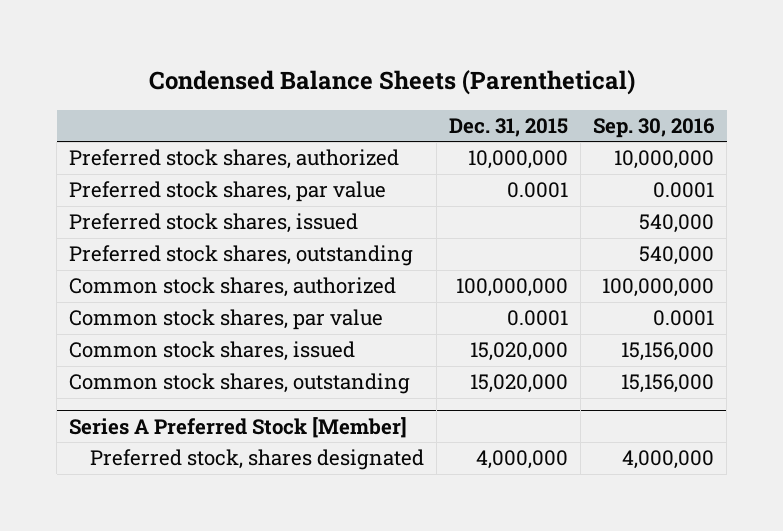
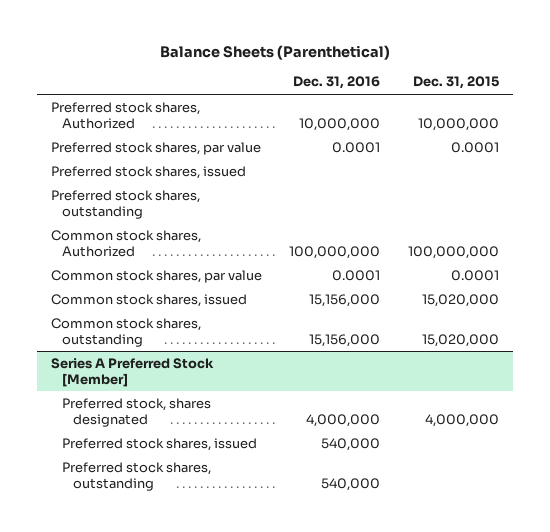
[148,69,635,95] Condensed Balance Sheets (Parenthetical) -> [159,44,390,60] Balance Sheets (Parenthetical)
[593,117,716,138] Sep. 30, 2016 -> none
none -> [293,76,381,90] Dec. 31, 2016
[69,149,400,170] Preferred stock shares, authorized -> [50,101,200,129] Preferred stock shares, Authorized
[69,277,397,298] Common stock shares, authorized -> [50,229,201,257] Common stock shares, Authorized
none -> [61,437,257,451] Preferred stock shares, issued
none -> [61,461,211,491] Preferred stock shares, outstanding

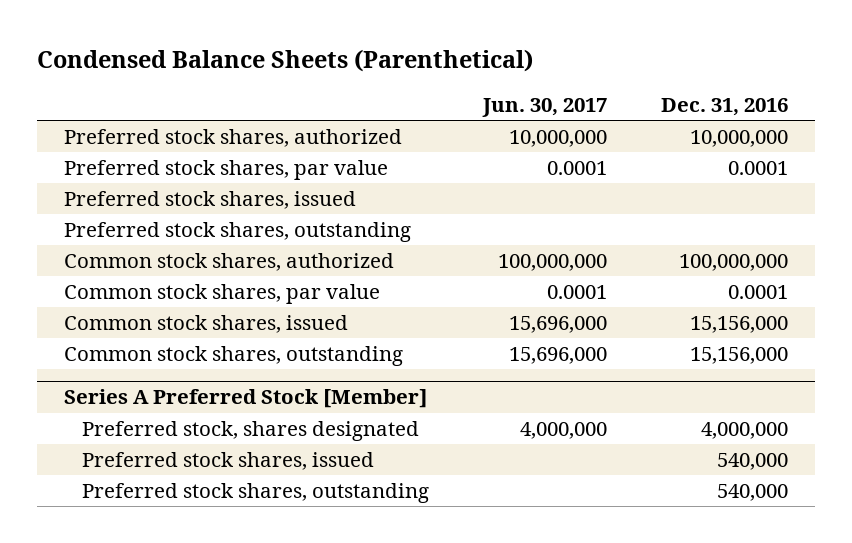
[159,44,390,60] Balance Sheets (Parenthetical) -> [36,49,533,73] Condensed Balance Sheets (Parenthetical)
[412,76,499,90] Dec. 31, 2015 -> none
none -> [482,97,608,117] Jun. 30, 2017
[50,101,200,129] Preferred stock shares, Authorized -> [63,128,402,147] Preferred stock shares, authorized
[50,229,201,257] Common stock shares, Authorized -> [63,252,394,271] Common stock shares, authorized

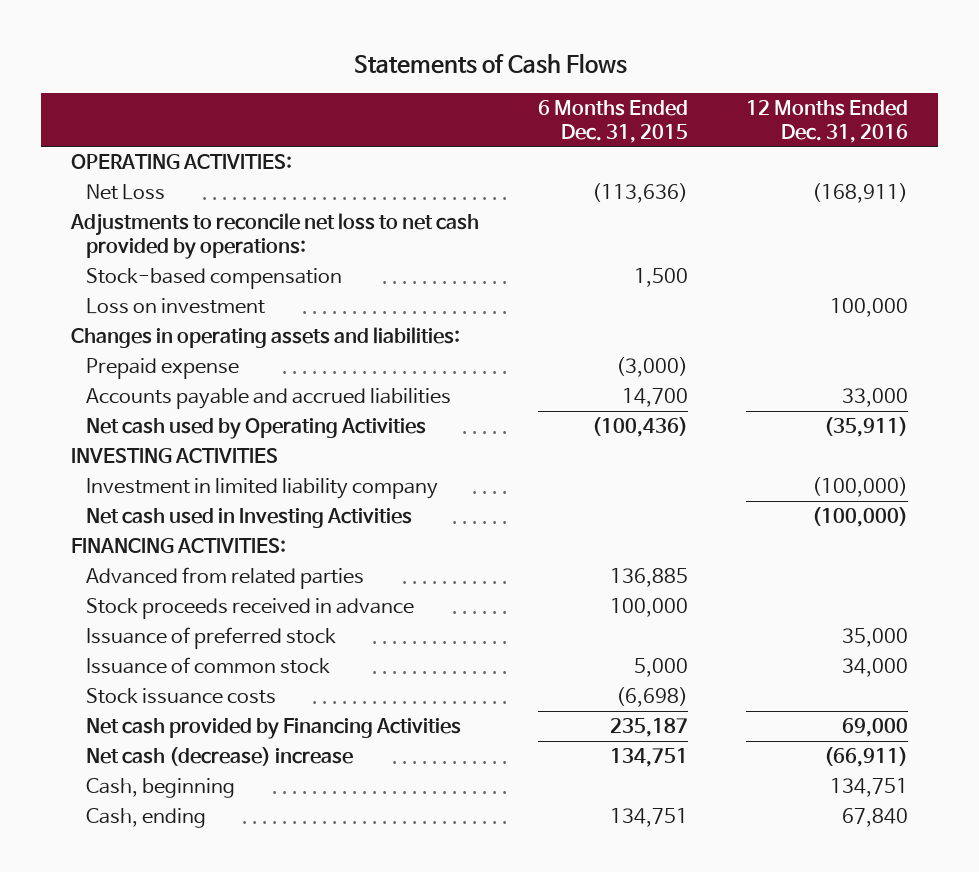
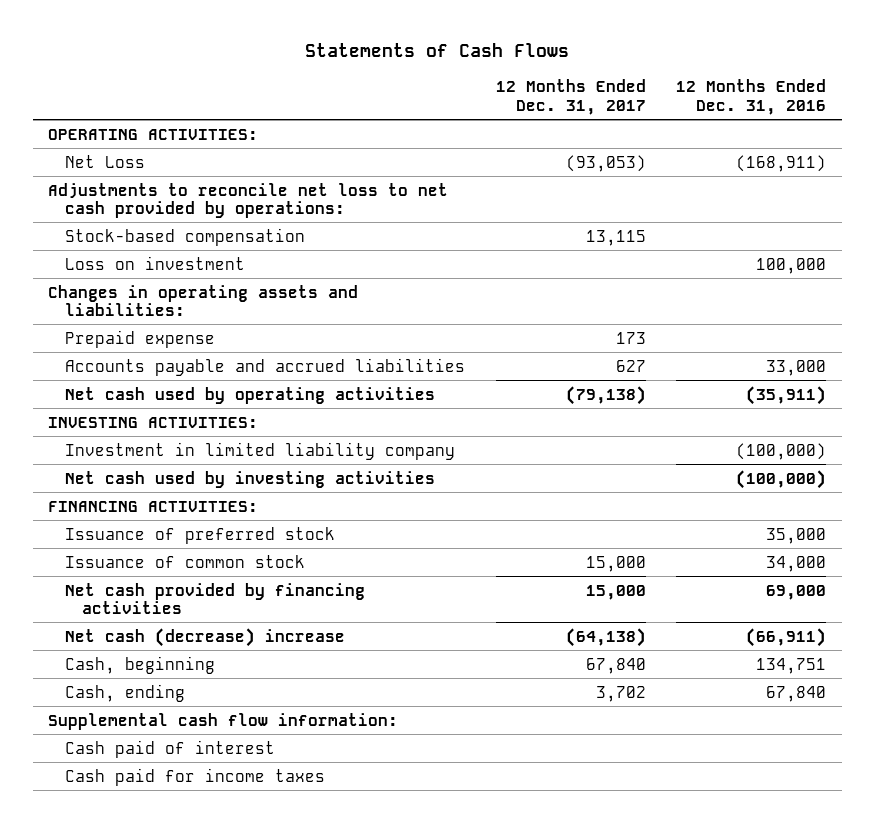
[537,99,688,143] 6 Months Ended Dec. 31, 2015 -> none
none -> [495,79,646,115] 12 Months Ended Dec. 31, 2017
[85,418,426,440] Net cash used by Operating Activities -> [65,386,436,404] Net cash used by operating activities
[70,448,278,465] INVESTING ACTIVITIES -> [47,416,258,428] INVESTING ACTIVITIES:
[85,508,412,529] Net cash used in Investing Activities -> [65,470,436,488] Net cash used by investing activities
[85,567,364,590] Advanced from related parties -> none
[85,598,414,620] Stock proceeds received in advance -> none
[85,688,276,705] Stock issuance costs -> none
[85,718,461,740] Net cash provided by Financing Activities -> [65,582,366,614] Net cash provided by financing activities
none -> [47,712,398,730] Supplemental cash flow information:
none -> [65,739,276,758] Cash paid of interest
none -> [65,767,326,786] Cash paid for income taxes

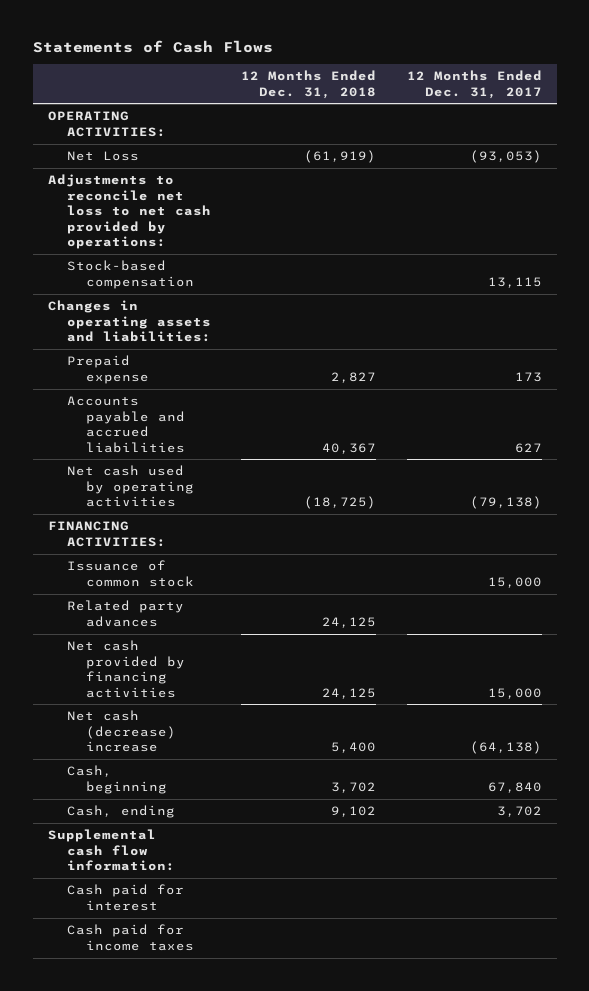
[676,79,827,115] 12 Months Ended Dec. 31, 2016 -> none
none -> [241,70,377,99] 12 Months Ended Dec. 31, 2018
[65,255,246,270] Loss on investment -> none
[47,416,258,428] INVESTING ACTIVITIES: -> none
[65,441,456,460] Investment in limited liability company -> none
[65,470,436,488] Net cash used by investing activities -> none
[65,526,336,544] Issuance of preferred stock -> none
none -> [67,600,185,627] Related party advances
[65,739,276,758] Cash paid of interest -> [67,884,185,911] Cash paid for interest

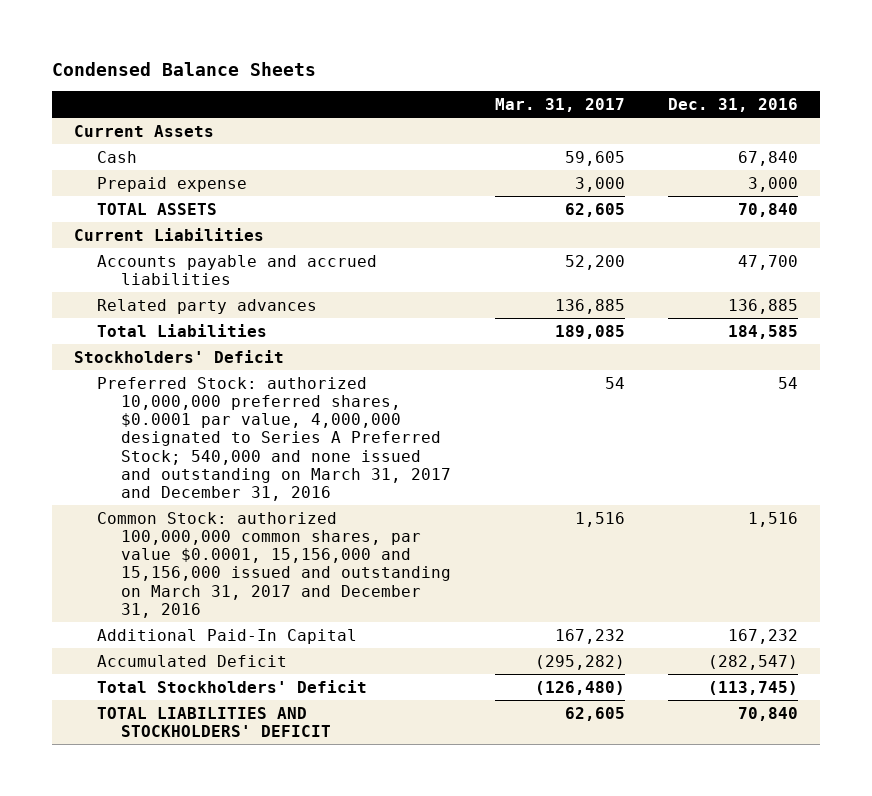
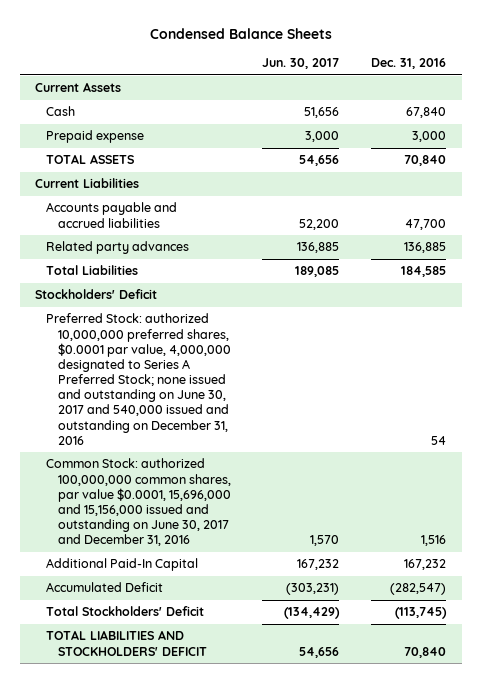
[494,98,625,113] Mar. 31, 2017 -> none
none -> [262,58,340,70] Jun. 30, 2017
[97,376,451,502] Preferred Stock: authorized 10,000,000 preferred shares, $0.0001 par value, 4,000,000 designated to Series A Preferred Stock; 540,000 and none issued and outstanding on March 31, 2017 and December 31, 2016 -> [46,313,231,445] Preferred Stock: authorized 10,000,000 preferred shares, $0.0001 par value, 4,000,000 designated to Series A Preferred Stock; none issued and outstanding on June 30, 2017 and 540,000 issued and outstanding on December 31, 2016
[97,511,451,618] Common Stock: authorized 100,000,000 common shares, par value $0.0001, 15,156,000 and 15,156,000 issued and outstanding on March 31, 2017 and December 31, 2016 -> [46,458,231,547] Common Stock: authorized 100,000,000 common shares, par value $0.0001, 15,696,000 and 15,156,000 issued and outstanding on June 30, 2017 and December 31, 2016

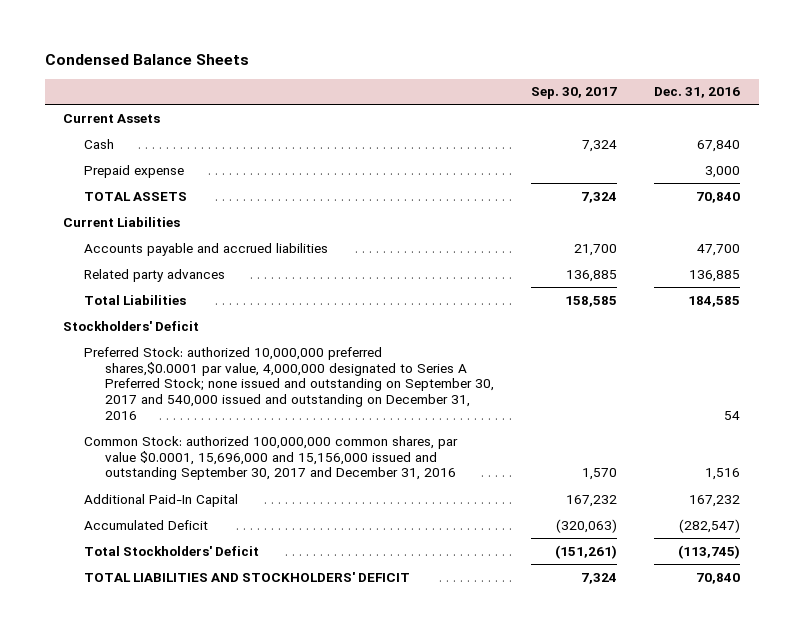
[262,58,340,70] Jun. 30, 2017 -> none
none -> [531,87,618,100] Sep. 30, 2017
[46,313,231,445] Preferred Stock: authorized 10,000,000 preferred shares, $0.0001 par value, 4,000,000 designated to Series A Preferred Stock; none issued and outstanding on June 30, 2017 and 540,000 issued and outstanding on December 31, 2016 -> [83,346,494,421] Preferred Stock: authorized 10,000,000 preferred shares,$0.0001 par value, 4,000,000 designated to Series A Preferred Stock; none issued and outstanding on September 30, 2017 and 540,000 issued and outstanding on December 31, 2016
[46,458,231,547] Common Stock: authorized 100,000,000 common shares, par value $0.0001, 15,696,000 and 15,156,000 issued and outstanding on June 30, 2017 and December 31, 2016 -> [83,435,458,481] Common Stock: authorized 100,000,000 common shares, par value $0.0001, 15,696,000 and 15,156,000 issued and outstanding September 30, 2017 and December 31, 2016

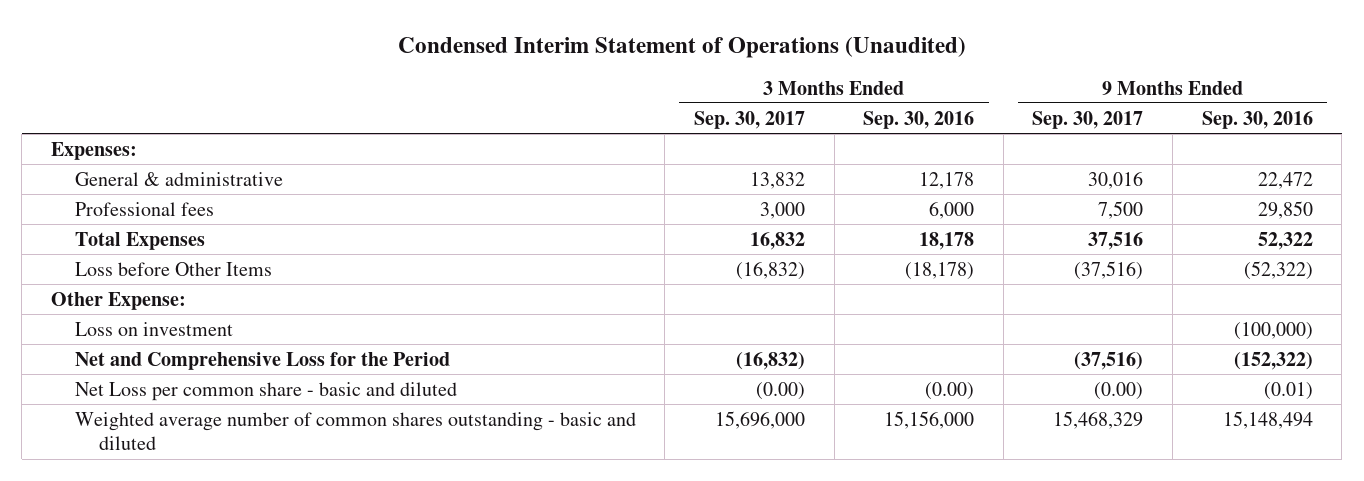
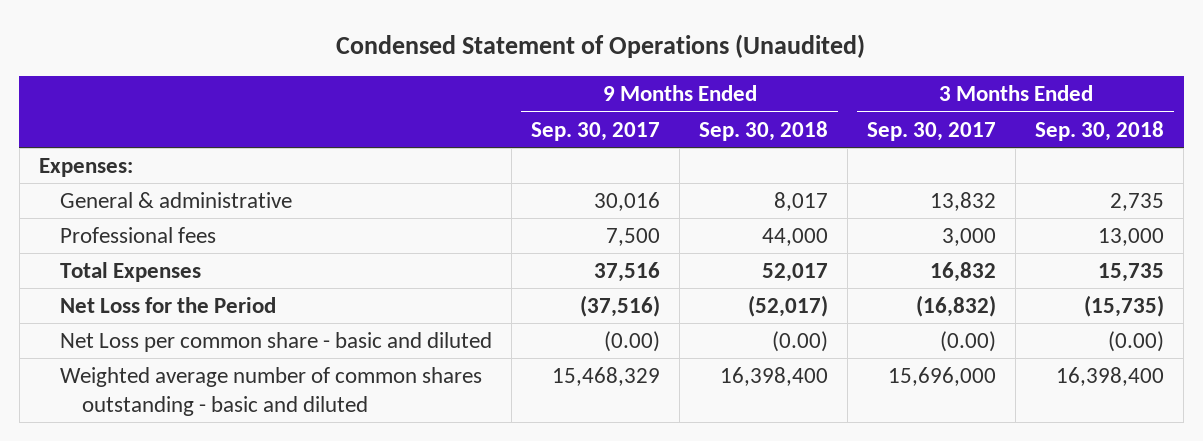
[397,36,966,58] Condensed Interim Statement of Operations (Unaudited) -> [336,34,866,59] Condensed Statement of Operations (Unaudited)
[863,110,975,129] Sep. 30, 2016 -> none
[1201,110,1313,129] Sep. 30, 2016 -> none
none -> [699,120,829,141] Sep. 30, 2018
none -> [1035,120,1165,141] Sep. 30, 2018
[74,261,272,276] Loss before Other Items -> none
[50,291,186,310] Other Expense: -> none
[74,321,233,336] Loss on investment -> none
[74,351,450,370] Net and Comprehensive Loss for the Period -> [60,296,277,313] Net Loss for the Period

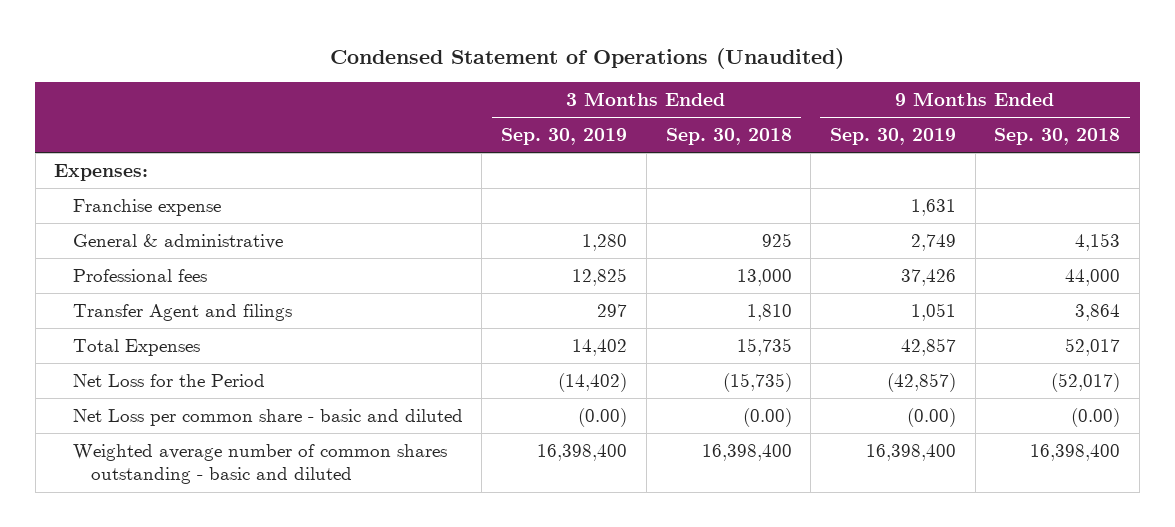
[531,121,661,141] Sep. 30, 2017 -> none
[867,121,997,141] Sep. 30, 2017 -> none
none -> [501,127,628,145] Sep. 30, 2019
none -> [830,127,957,145] Sep. 30, 2019
none -> [72,198,221,216] Franchise expense
[774,191,829,211] 8,017 -> [1075,232,1121,251] 4,153
[1110,192,1165,211] 2,735 -> [761,232,792,247] 925
none -> [72,303,292,321] Transfer Agent and filings

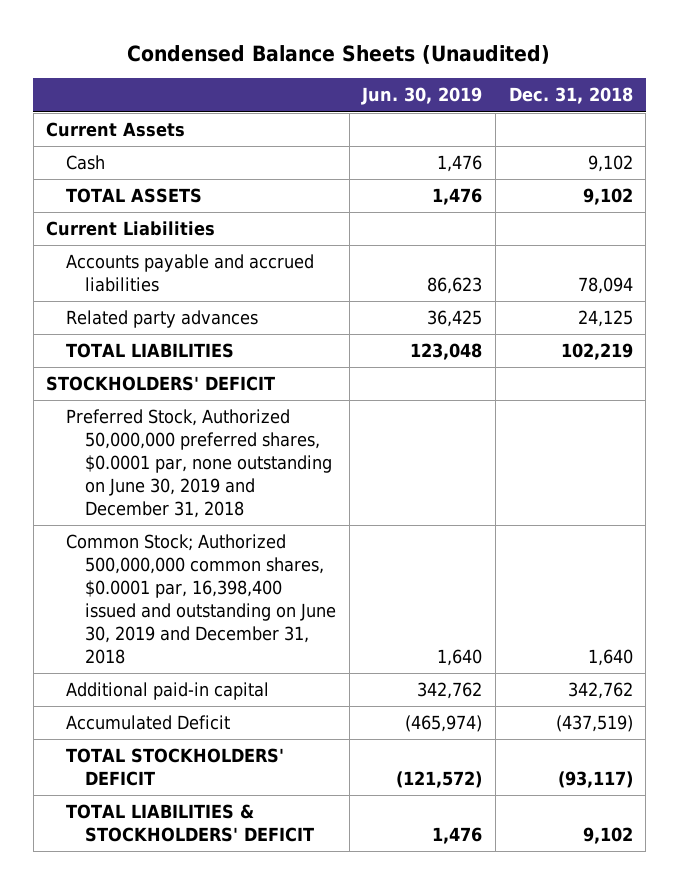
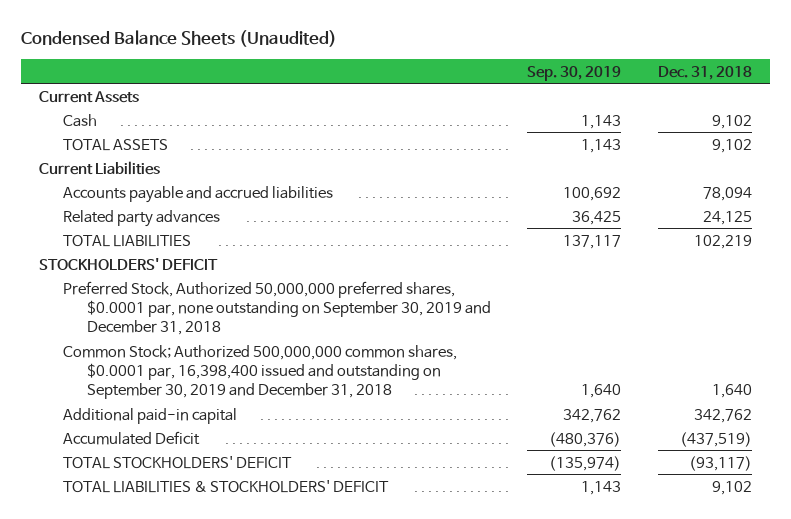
[361,87,483,106] Jun. 30, 2019 -> none
none -> [527,65,622,81] Sep. 30, 2019
[65,409,333,518] Preferred Stock, Authorized 50,000,000 preferred shares, $0.0001 par, none outstanding on June 30, 2019 and December 31, 2018 -> [63,280,491,335] Preferred Stock, Authorized 50,000,000 preferred shares, $0.0001 par, none outstanding on September 30, 2019 and December 31, 2018
[65,534,337,664] Common Stock; Authorized 500,000,000 common shares, $0.0001 par, 16,398,400 issued and outstanding on June 30, 2019 and December 31, 2018 -> [63,344,458,399] Common Stock; Authorized 500,000,000 common shares, $0.0001 par, 16,398,400 issued and outstanding on September 30, 2019 and December 31, 2018

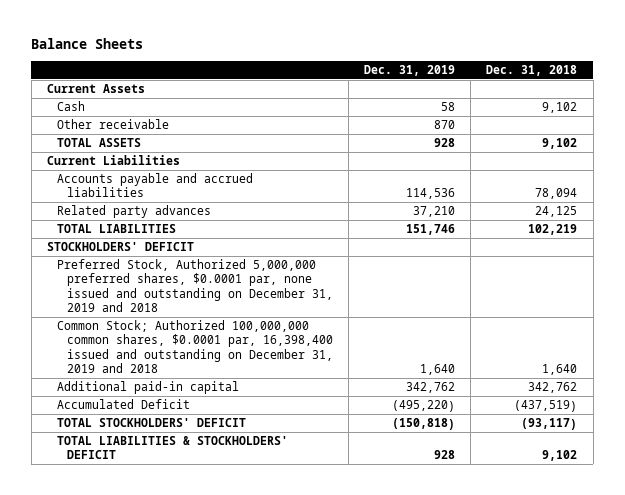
[21,30,338,48] Condensed Balance Sheets (Unaudited) -> [31,38,144,50] Balance Sheets
[527,65,622,81] Sep. 30, 2019 -> none
none -> [363,65,455,77] Dec. 31, 2019
none -> [56,119,169,130] Other receivable
[63,280,491,335] Preferred Stock, Authorized 50,000,000 preferred shares, $0.0001 par, none outstanding on September 30, 2019 and December 31, 2018 -> [56,259,333,312] Preferred Stock, Authorized 5,000,000 preferred shares, $0.0001 par, none issued and outstanding on December 31, 2019 and 2018
[63,344,458,399] Common Stock; Authorized 500,000,000 common shares, $0.0001 par, 16,398,400 issued and outstanding on September 30, 2019 and December 31, 2018 -> [56,320,333,373] Common Stock; Authorized 100,000,000 common shares, $0.0001 par, 16,398,400 issued and outstanding on December 31, 2019 and 2018

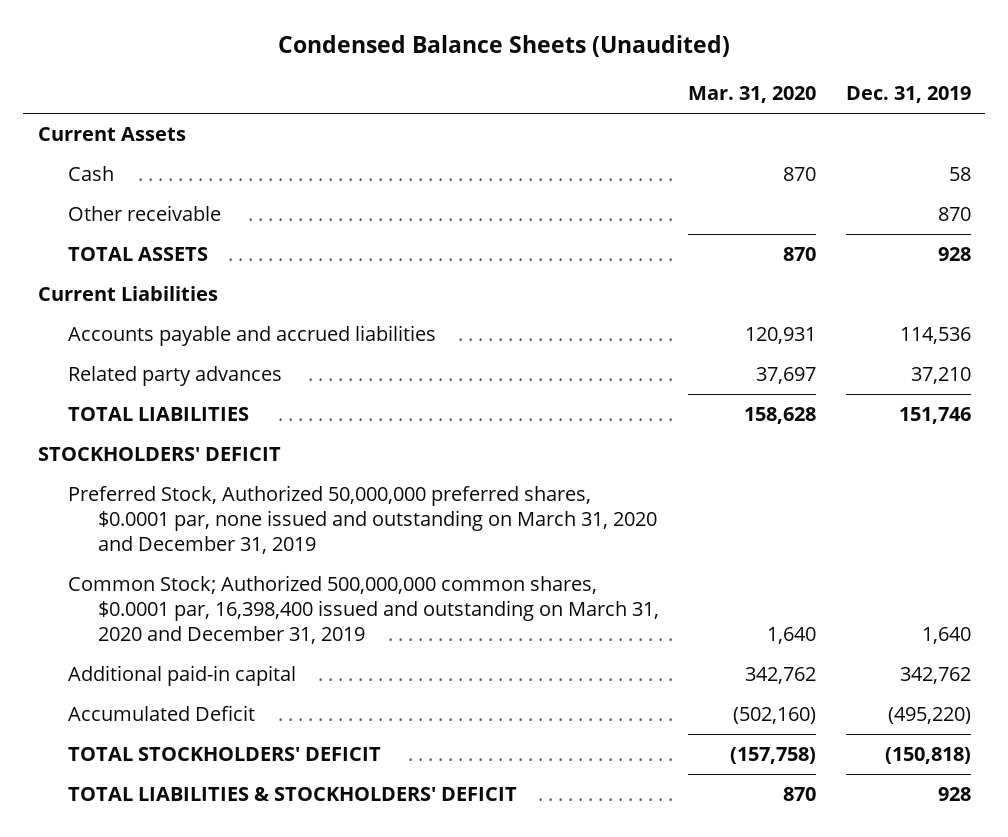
[31,38,144,50] Balance Sheets -> [278,35,731,58] Condensed Balance Sheets (Unaudited)
[486,65,578,77] Dec. 31, 2018 -> none
none -> [688,86,817,104] Mar. 31, 2020
[56,259,333,312] Preferred Stock, Authorized 5,000,000 preferred shares, $0.0001 par, none issued and outstanding on December 31, 2019 and 2018 -> [67,485,657,555] Preferred Stock, Authorized 50,000,000 preferred shares, $0.0001 par, none issued and outstanding on March 31, 2020 and December 31, 2019
[56,320,333,373] Common Stock; Authorized 100,000,000 common shares, $0.0001 par, 16,398,400 issued and outstanding on December 31, 2019 and 2018 -> [67,575,659,645] Common Stock; Authorized 500,000,000 common shares, $0.0001 par, 16,398,400 issued and outstanding on March 31, 2020 and December 31, 2019

